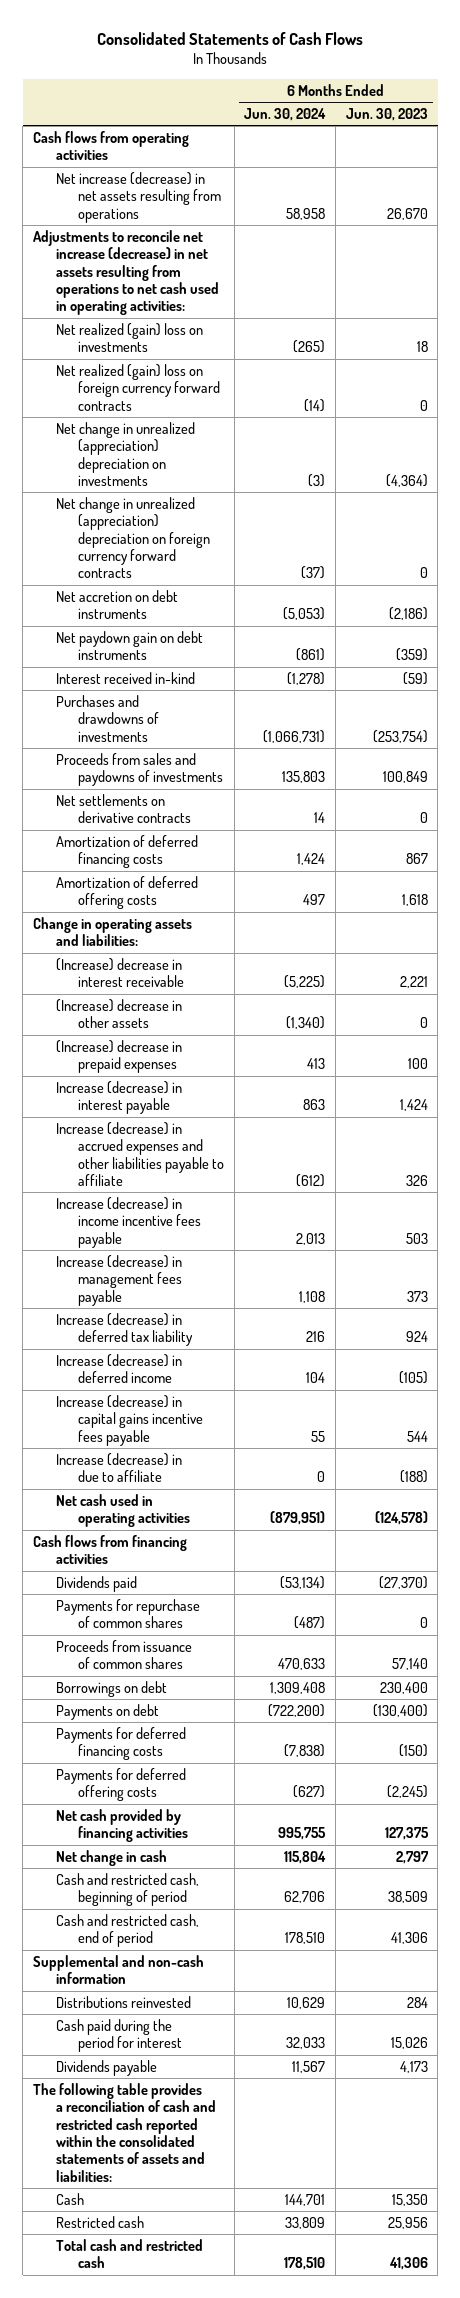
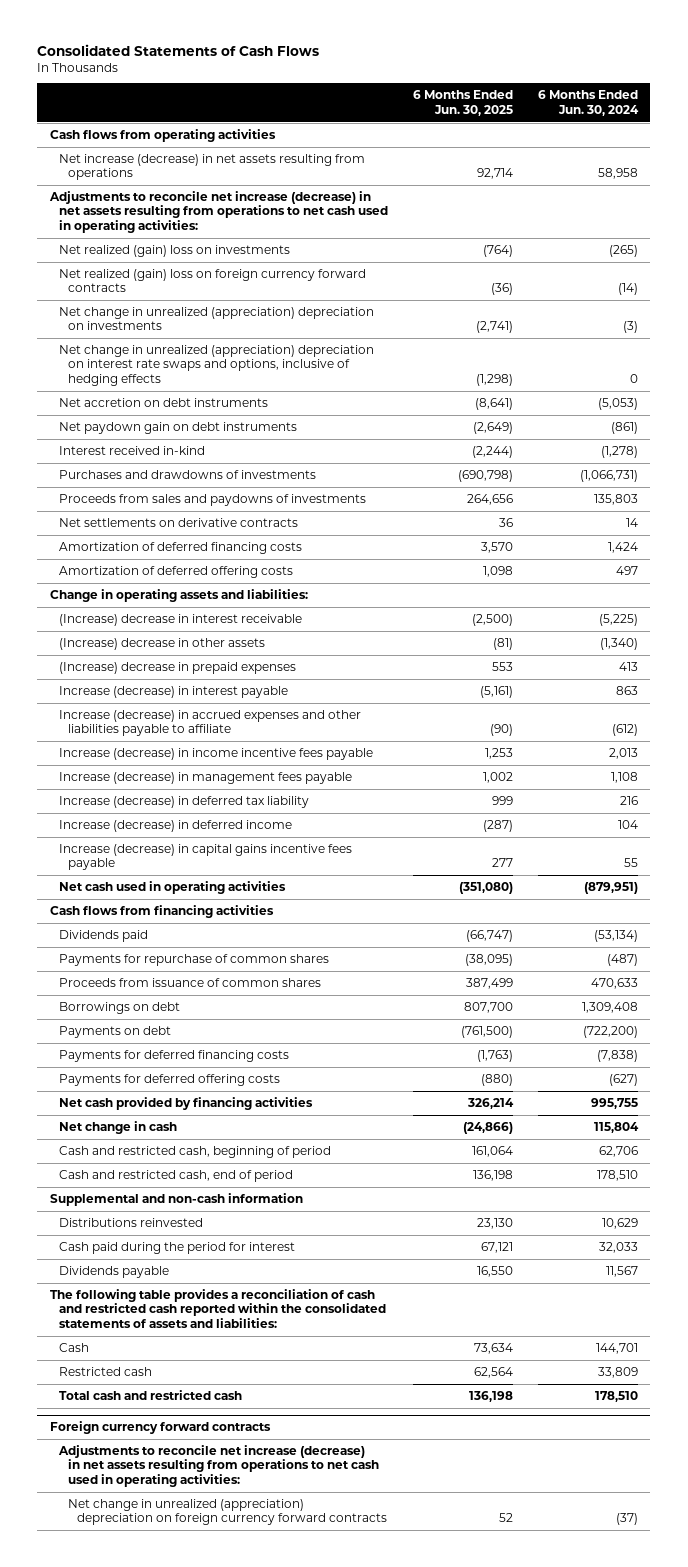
[345,107,428,121] Jun. 30, 2023 -> none
none -> [412,90,513,116] 6 Months Ended Jun. 30, 2025
[55,496,211,579] Net change in unrealized (appreciation) depreciation on foreign currency forward contracts -> none
none -> [58,345,374,386] Net change in unrealized (appreciation) depreciation on interest rate swaps and options, inclusive of hedging effects
[55,1452,182,1483] Increase (decrease) in due to affiliate -> none
none -> [49,1421,271,1435] Foreign currency forward contracts
none -> [57,1445,380,1487] Adjustments to reconcile net increase (decrease) in net assets resulting from operations to net cash used in operating activities:
none -> [68,1499,388,1526] Net change in unrealized (appreciation) depreciation on foreign currency forward contracts

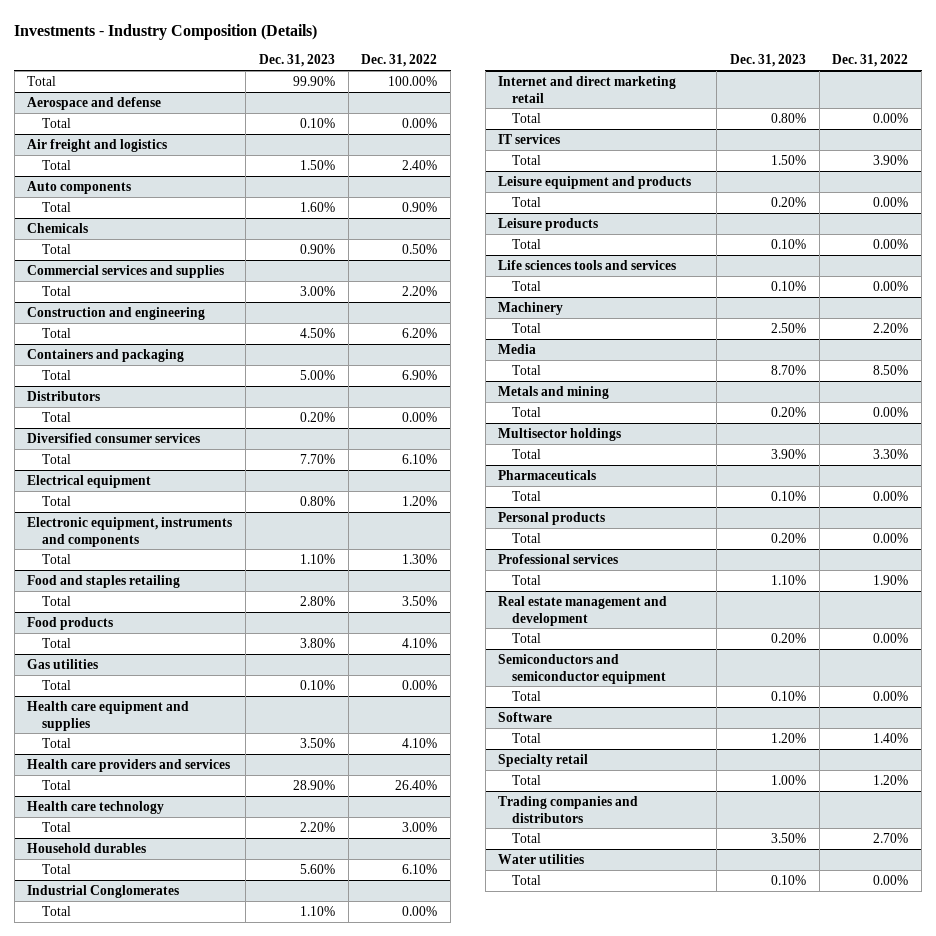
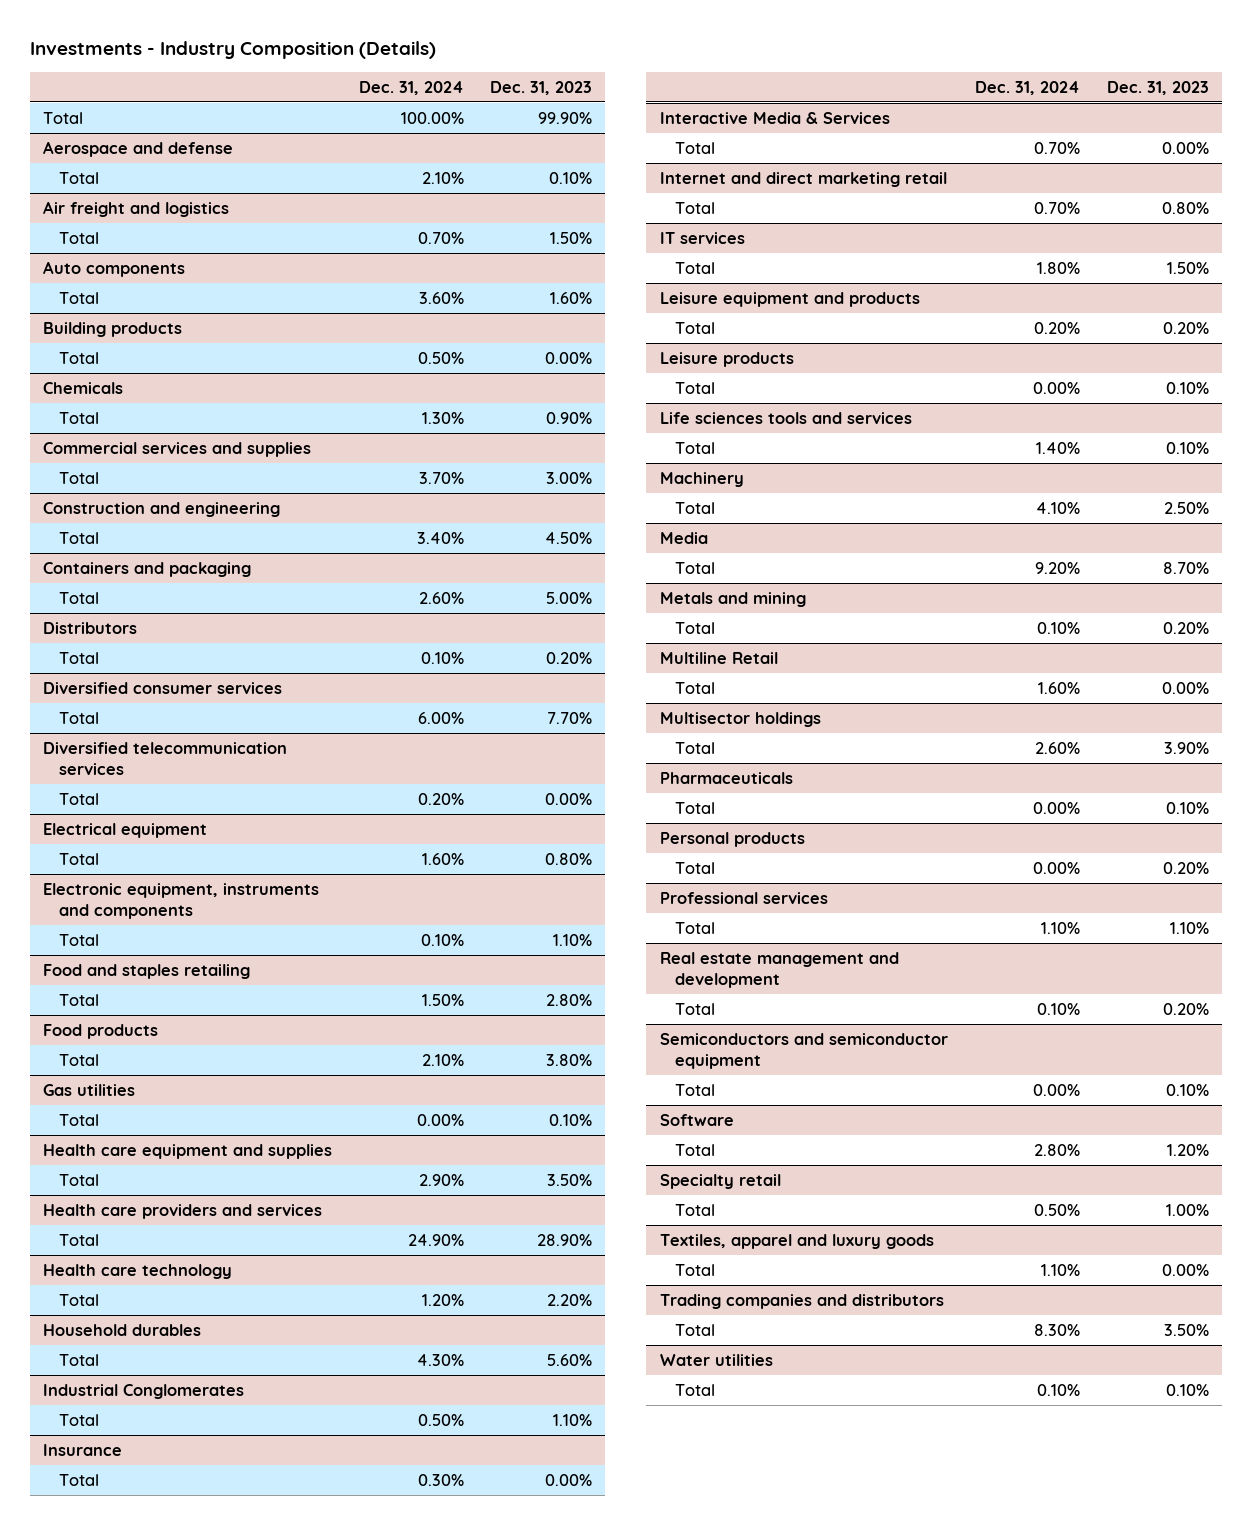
[361,54,438,68] Dec. 31, 2022 -> none
none -> [358,80,464,95] Dec. 31, 2024
none -> [43,322,183,338] Building products
none -> [58,352,99,365] Total
none -> [43,742,288,775] Diversified telecommunication services
none -> [58,793,99,806] Total
none -> [43,1444,123,1457] Insurance
none -> [58,1474,99,1487] Total
none -> [659,112,890,125] Interactive Media & Services
none -> [675,142,716,155] Total
none -> [659,652,778,665] Multiline Retail
none -> [675,682,716,695] Total
none -> [659,1234,934,1250] Textiles, apparel and luxury goods
none -> [675,1264,716,1277] Total

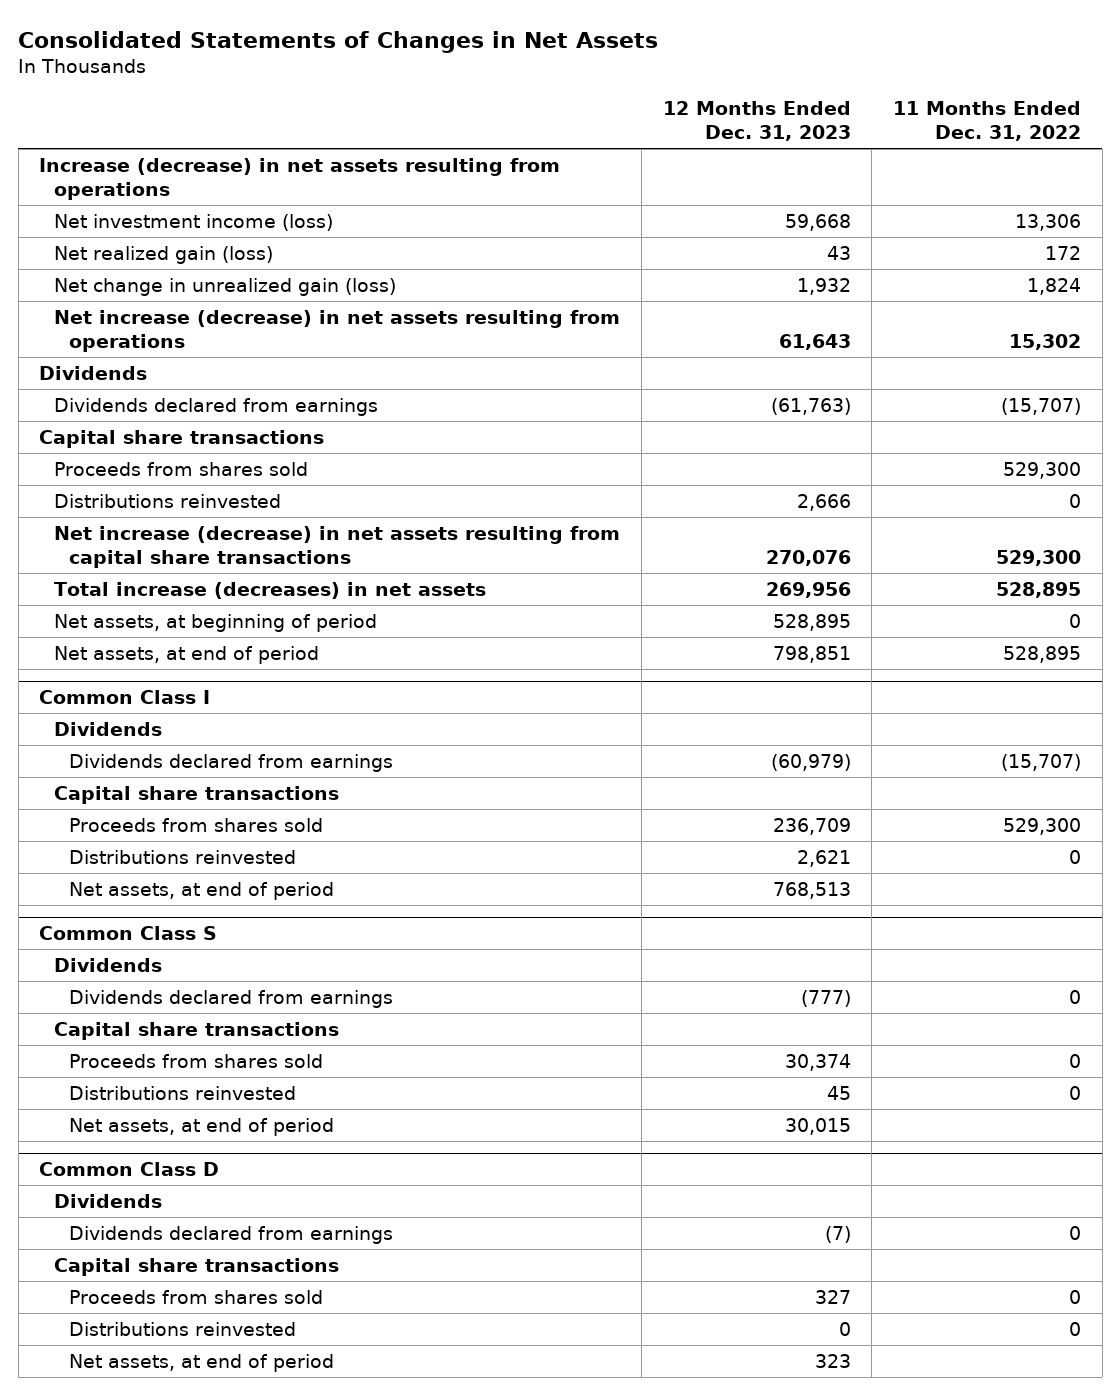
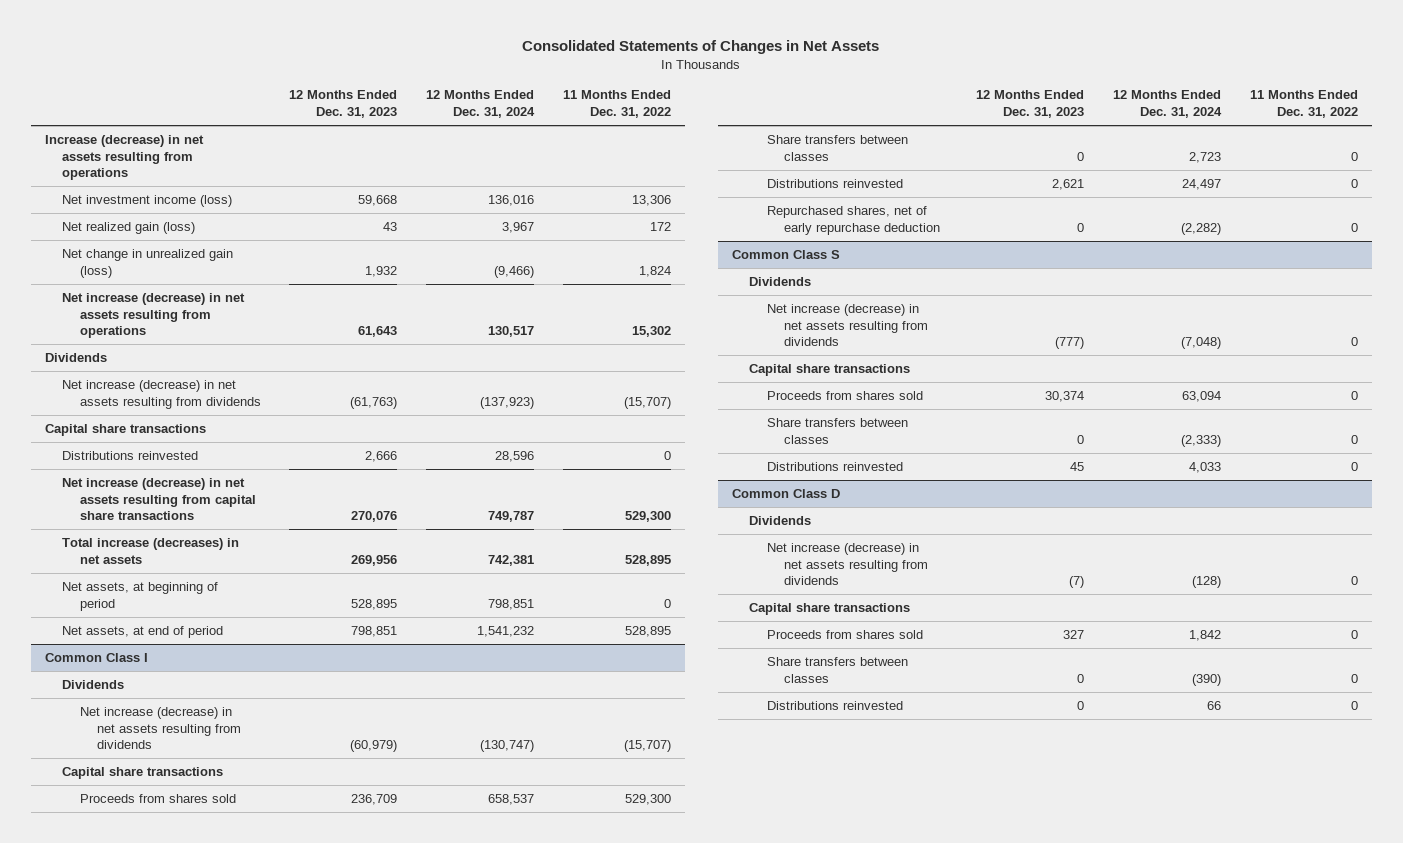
none -> [426,90,536,119] 12 Months Ended Dec. 31, 2024
[54,397,379,416] Dividends declared from earnings -> [62,379,261,409] Net increase (decrease) in net assets resulting from dividends
[54,461,309,476] Proceeds from shares sold -> none
[69,753,394,772] Dividends declared from earnings -> [79,706,242,750] Net increase (decrease) in net assets resulting from dividends
none -> [766,134,908,161] Share transfers between classes
[69,881,335,900] Net assets, at end of period -> none
none -> [766,205,940,235] Repurchased shares, net of early repurchase deduction
[69,989,394,1008] Dividends declared from earnings -> [766,303,928,347] Net increase (decrease) in net assets resulting from dividends
none -> [766,417,908,444] Share transfers between classes
[69,1117,335,1136] Net assets, at end of period -> none
[69,1225,394,1244] Dividends declared from earnings -> [766,542,928,586] Net increase (decrease) in net assets resulting from dividends
none -> [766,656,908,683] Share transfers between classes
[69,1353,335,1372] Net assets, at end of period -> none

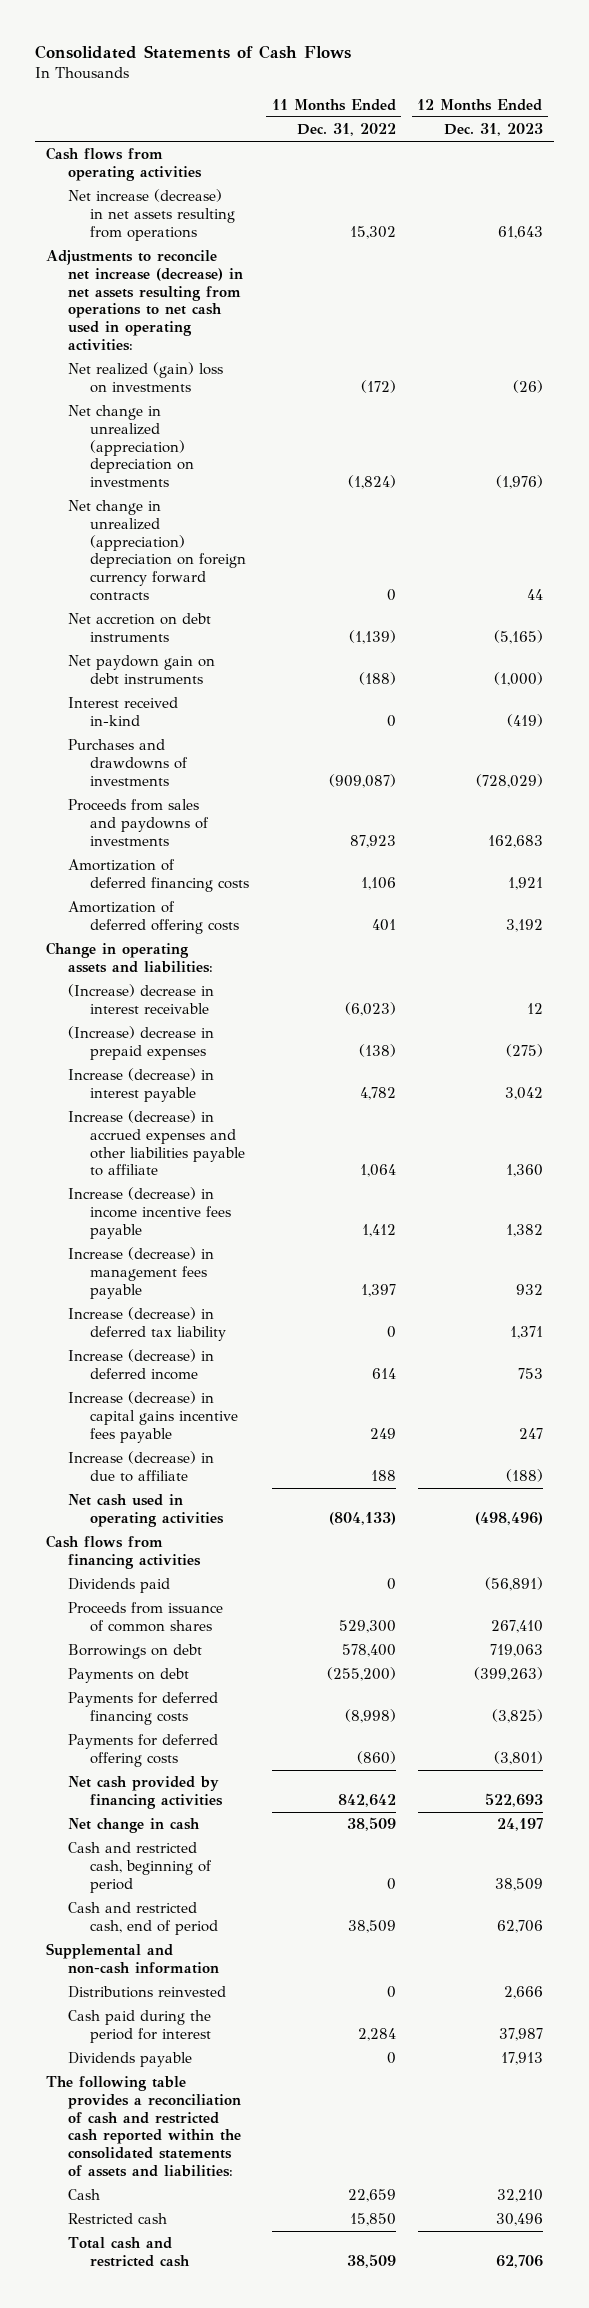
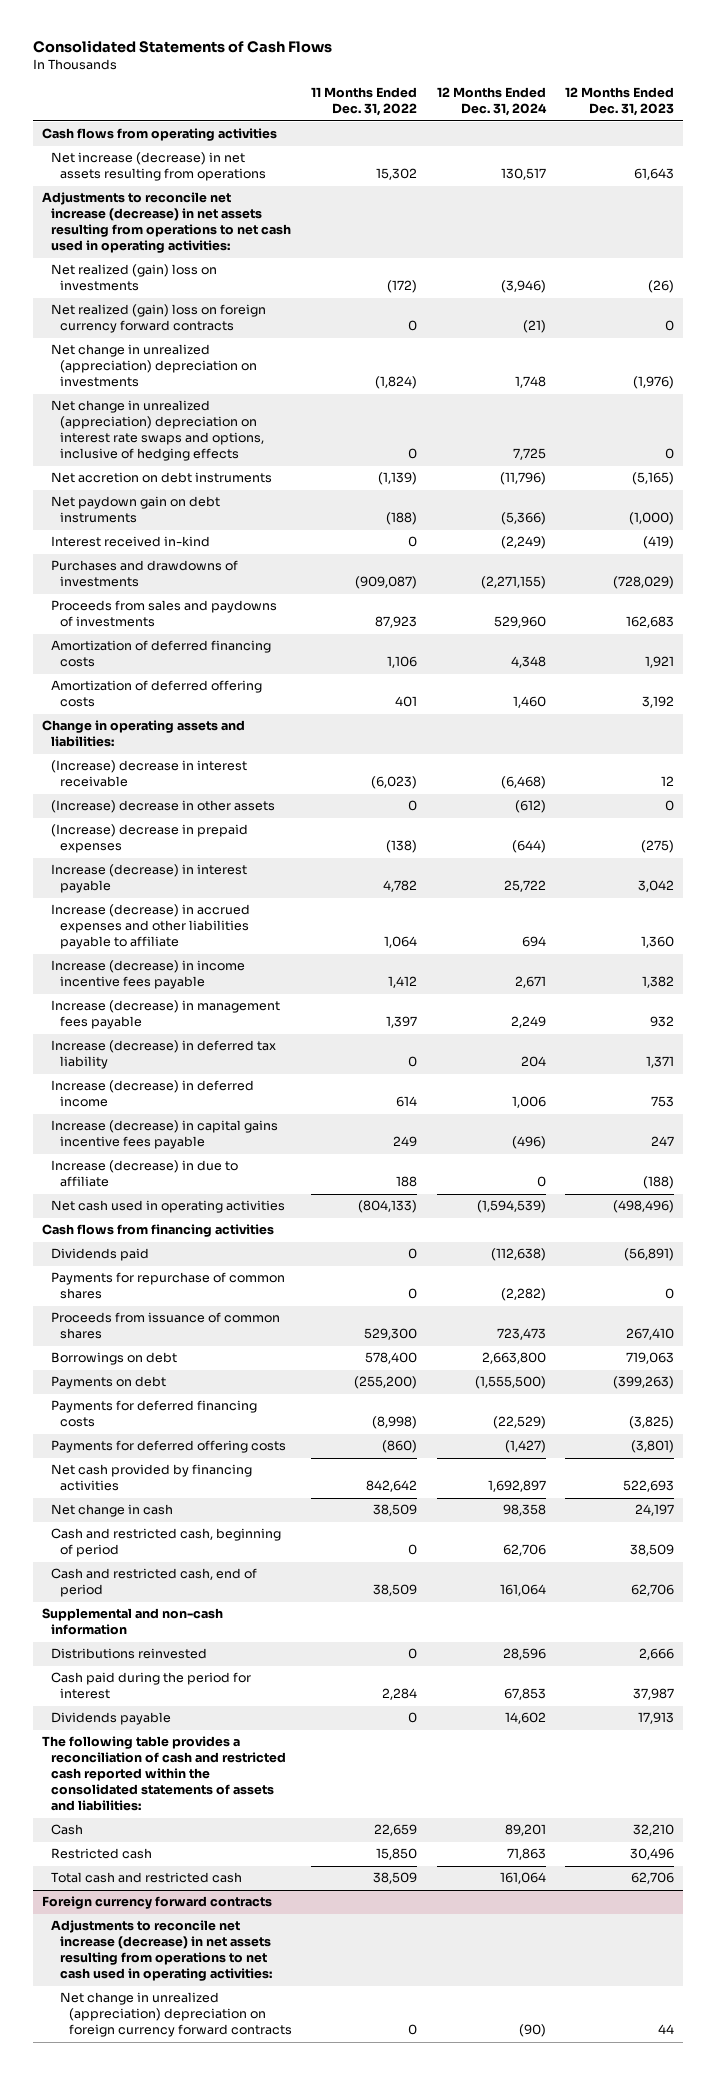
none -> [436,87,547,117] 12 Months Ended Dec. 31, 2024
none -> [51,304,267,334] Net realized (gain) loss on foreign currency forward contracts
[68,500,247,601] Net change in unrealized (appreciation) depreciation on foreign currency forward contracts -> none
none -> [51,400,265,462] Net change in unrealized (appreciation) depreciation on interest rate swaps and options, inclusive of hedging effects
none -> [51,800,276,814] (Increase) decrease in other assets
none -> [51,1272,286,1300] Payments for repurchase of common shares
none -> [42,1896,273,1910] Foreign currency forward contracts
none -> [51,1920,273,1982] Adjustments to reconcile net increase (decrease) in net assets resulting from operations to net cash used in operating activities:
none -> [60,1992,293,2038] Net change in unrealized (appreciation) depreciation on foreign currency forward contracts

